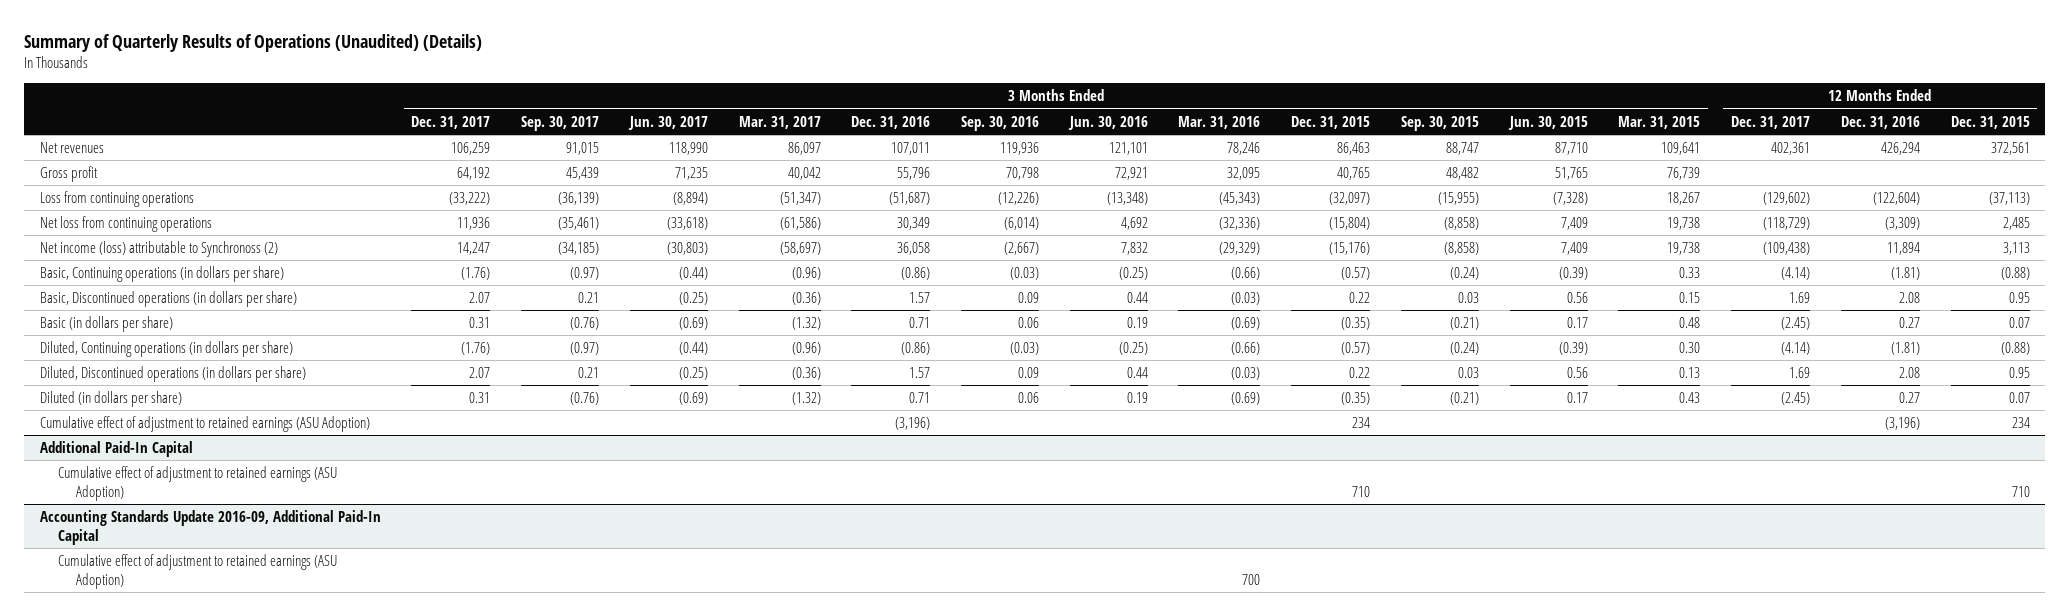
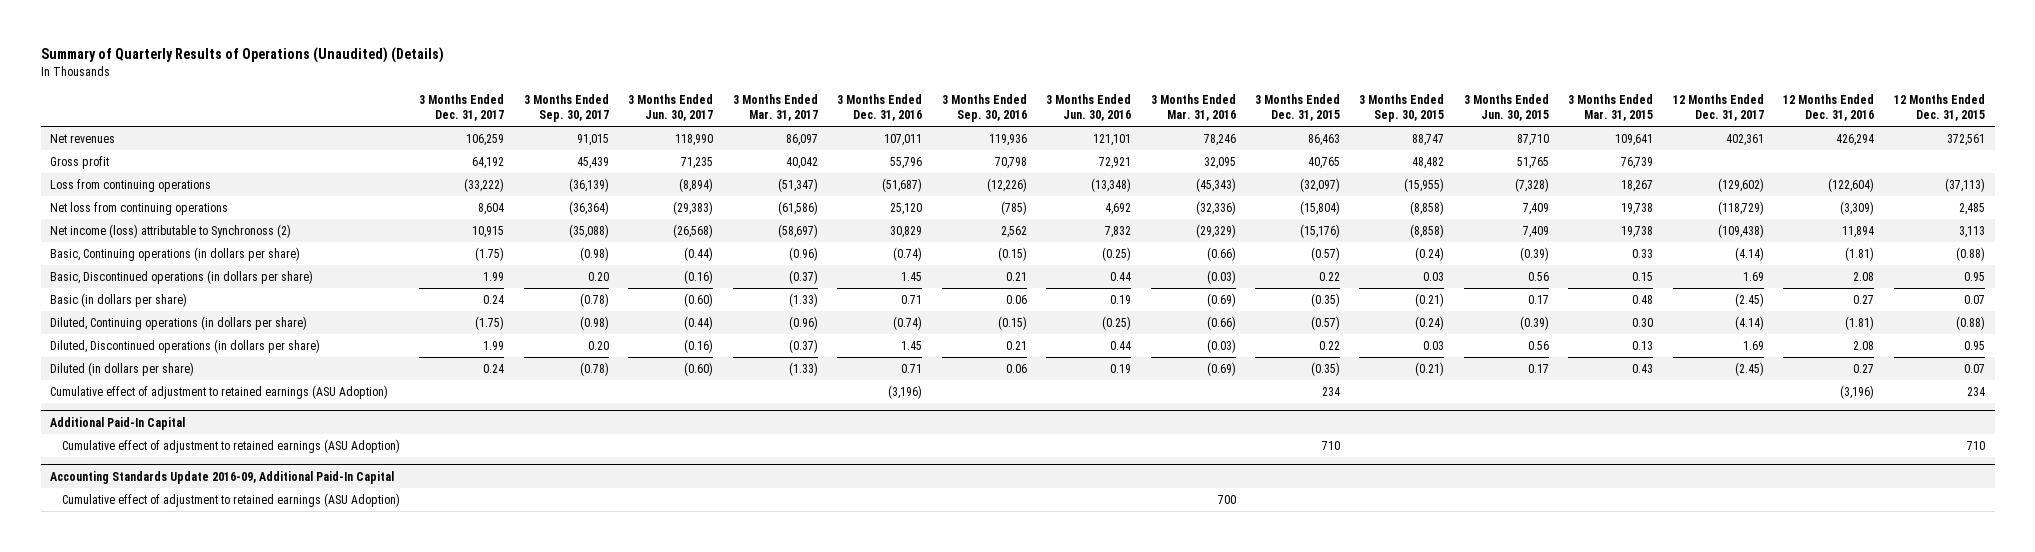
[457,217,491,231] 11,936 -> [478,203,505,216] 8,604
[558,217,600,231] (35,461) -> [568,201,609,216] (36,364)
[666,217,708,231] (33,618) -> [673,201,714,216] (29,383)
[897,217,931,231] 30,349 -> [890,203,923,216] 25,120
[1004,217,1040,231] (6,014) -> [1000,201,1027,216] (785)
[457,242,491,256] 14,247 -> [472,226,505,239] 10,915
[558,242,600,256] (34,185) -> [568,224,609,239] (35,088)
[666,242,708,256] (30,803) -> [673,224,714,239] (26,568)
[897,242,931,256] 36,058 -> [890,226,923,239] 30,829
[1004,242,1040,256] (2,667) -> [1000,226,1027,239] 2,562
[461,267,491,281] (1.76) -> [475,247,505,262] (1.75)
[570,267,600,281] (0.97) -> [579,247,609,262] (0.98)
[901,267,931,281] (0.86) -> [893,247,923,262] (0.74)
[1010,267,1040,281] (0.03) -> [997,247,1027,262] (0.15)
[469,292,491,304] 2.07 -> [483,272,505,282] 1.99
[578,292,600,304] 0.21 -> [587,272,609,282] 0.20
[678,292,708,306] (0.25) -> [684,270,714,285] (0.16)
[791,292,821,306] (0.36) -> [788,270,818,285] (0.37)
[909,292,931,304] 1.57 -> [901,272,923,282] 1.45
[1018,292,1040,304] 0.09 -> [1005,272,1027,282] 0.21
[469,317,491,329] 0.31 -> [483,295,505,305] 0.24
[570,317,600,331] (0.76) -> [579,293,609,308] (0.78)
[678,317,708,331] (0.69) -> [684,293,714,308] (0.60)
[791,317,821,331] (1.32) -> [788,293,818,308] (1.33)
[461,342,491,356] (1.76) -> [475,316,505,331] (1.75)
[570,342,600,356] (0.97) -> [579,316,609,331] (0.98)
[901,342,931,356] (0.86) -> [893,316,923,331] (0.74)
[1010,342,1040,356] (0.03) -> [997,316,1027,331] (0.15)
[469,367,491,379] 2.07 -> [483,341,505,351] 1.99
[578,367,600,379] 0.21 -> [587,341,609,351] 0.20
[678,367,708,381] (0.25) -> [684,339,714,354] (0.16)
[791,367,821,381] (0.36) -> [788,339,818,354] (0.37)
[909,367,931,379] 1.57 -> [901,341,923,351] 1.45
[1018,367,1040,379] 0.09 -> [1005,341,1027,351] 0.21
[469,392,491,404] 0.31 -> [483,364,505,374] 0.24
[570,392,600,406] (0.76) -> [579,362,609,377] (0.78)
[678,392,708,406] (0.69) -> [684,362,714,377] (0.60)
[791,392,821,406] (1.32) -> [788,362,818,377] (1.33)

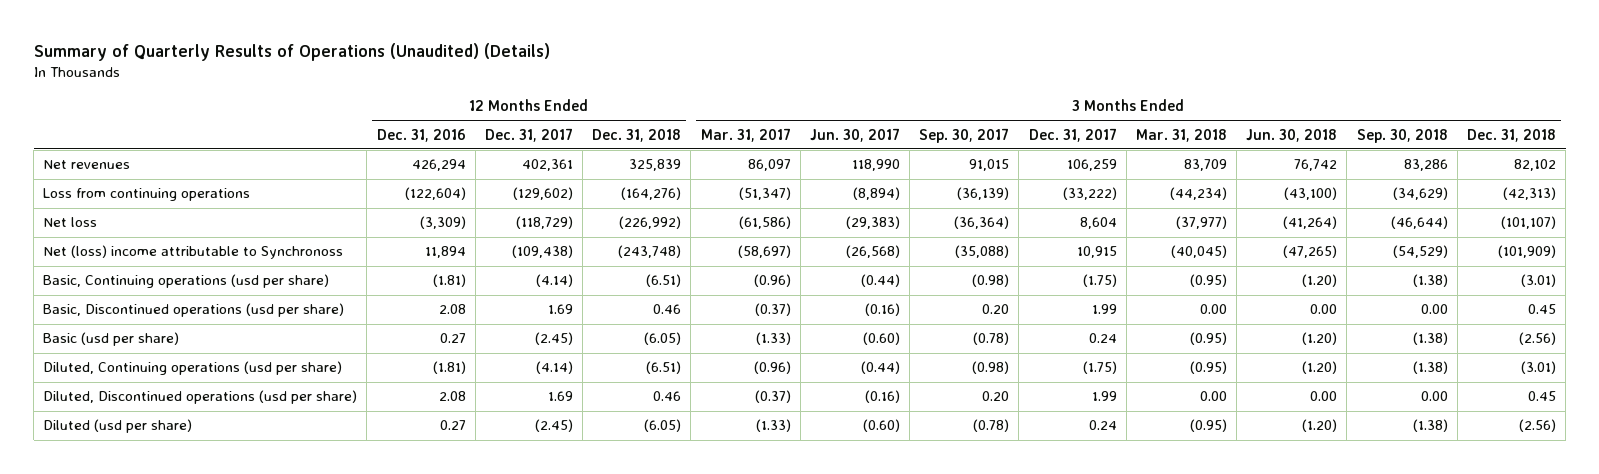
[837,93,923,122] 3 Months Ended Dec. 31, 2016 -> none
[941,93,1027,123] 3 Months Ended Sep. 30, 2016 -> none
[1046,93,1132,122] 3 Months Ended Jun. 30, 2016 -> none
[1150,93,1236,122] 3 Months Ended Mar. 31, 2016 -> none
[1254,93,1340,122] 3 Months Ended Dec. 31, 2015 -> none
[1359,93,1445,123] 3 Months Ended Sep. 30, 2015 -> none
[1463,93,1549,122] 3 Months Ended Jun. 30, 2015 -> none
[1568,93,1654,122] 3 Months Ended Mar. 31, 2015 -> none
[1893,93,1985,122] 12 Months Ended Dec. 31, 2015 -> none
none -> [592,128,682,142] Dec. 31, 2018
none -> [1135,128,1227,142] Mar. 31, 2018
none -> [1246,128,1338,142] Jun. 30, 2018
none -> [1356,128,1448,143] Sep. 30, 2018
none -> [1466,128,1556,142] Dec. 31, 2018
[50,156,110,170] Gross profit -> none
[50,385,389,400] Cumulative effect of adjustment to retained earnings (ASU Adoption) -> none
[50,416,186,430] Additional Paid-In Capital -> none
[61,439,400,454] Cumulative effect of adjustment to retained earnings (ASU Adoption) -> none
[50,470,395,484] Accounting Standards Update 2016-09, Additional Paid-In Capital -> none
[61,493,400,508] Cumulative effect of adjustment to retained earnings (ASU Adoption) -> none
[50,202,229,216] Net loss from continuing operations -> [43,217,98,228] Net loss
[50,224,292,239] Net income (loss) attributable to Synchronoss (2) -> [43,245,344,260] Net (loss) income attributable to Synchronoss
[50,247,301,262] Basic, Continuing operations (in dollars per share) -> [43,274,330,289] Basic, Continuing operations (usd per share)
[50,270,314,285] Basic, Discontinued operations (in dollars per share) -> [43,303,345,318] Basic, Discontinued operations (usd per share)
[50,293,188,308] Basic (in dollars per share) -> [43,332,180,347] Basic (usd per share)
[50,316,308,331] Diluted, Continuing operations (in dollars per share) -> [43,361,343,376] Diluted, Continuing operations (usd per share)
[50,339,321,354] Diluted, Discontinued operations (in dollars per share) -> [43,390,358,405] Diluted, Discontinued operations (usd per share)
[50,362,195,377] Diluted (in dollars per share) -> [43,419,193,434] Diluted (usd per share)

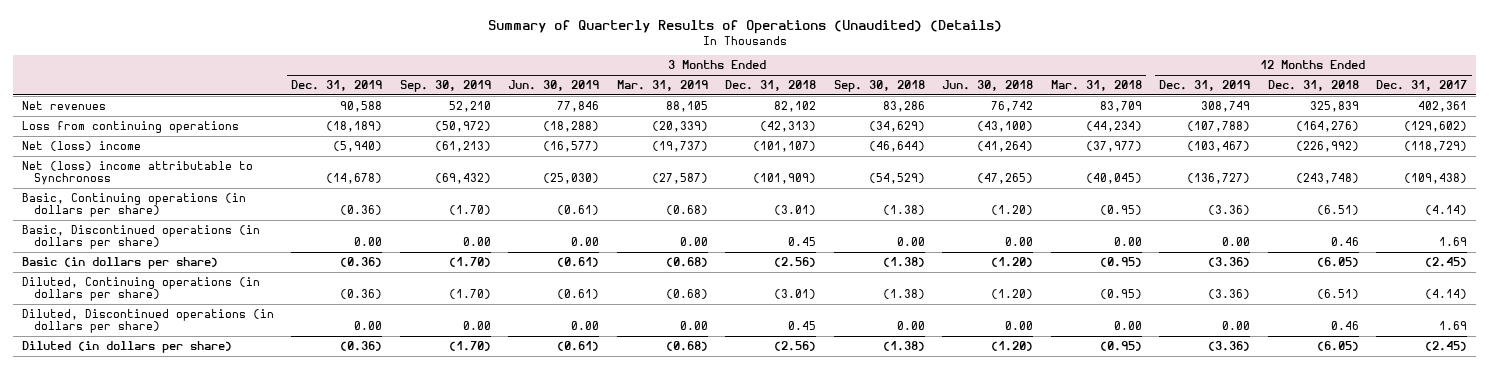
[376,128,466,142] Dec. 31, 2016 -> none
[700,127,791,142] Mar. 31, 2017 -> none
[809,127,900,142] Jun. 30, 2017 -> none
[919,127,1010,143] Sep. 30, 2017 -> none
[1028,127,1117,142] Dec. 31, 2017 -> none
none -> [291,79,383,91] Dec. 31, 2019
none -> [399,79,491,92] Sep. 30, 2019
none -> [508,79,600,91] Jun. 30, 2019
none -> [616,79,708,91] Mar. 31, 2019
none -> [1159,79,1251,91] Dec. 31, 2019
[43,217,98,228] Net loss -> [22,140,142,151] Net (loss) income
[43,274,330,289] Basic, Continuing operations (usd per share) -> [22,192,247,218] Basic, Continuing operations (in dollars per share)
[43,303,345,318] Basic, Discontinued operations (usd per share) -> [22,224,261,250] Basic, Discontinued operations (in dollars per share)
[43,332,180,347] Basic (usd per share) -> [22,256,219,269] Basic (in dollars per share)
[43,361,343,376] Diluted, Continuing operations (usd per share) -> [22,276,261,302] Diluted, Continuing operations (in dollars per share)
[43,390,358,405] Diluted, Discontinued operations (usd per share) -> [22,308,275,334] Diluted, Discontinued operations (in dollars per share)
[43,419,193,434] Diluted (usd per share) -> [22,340,233,353] Diluted (in dollars per share)

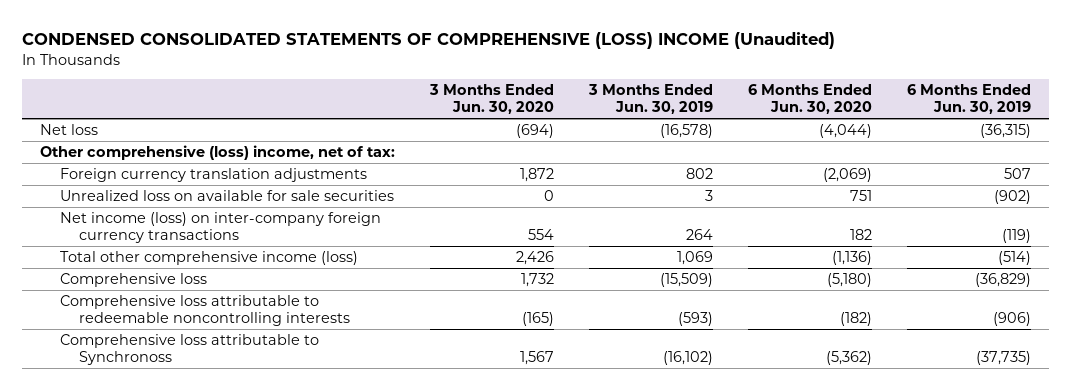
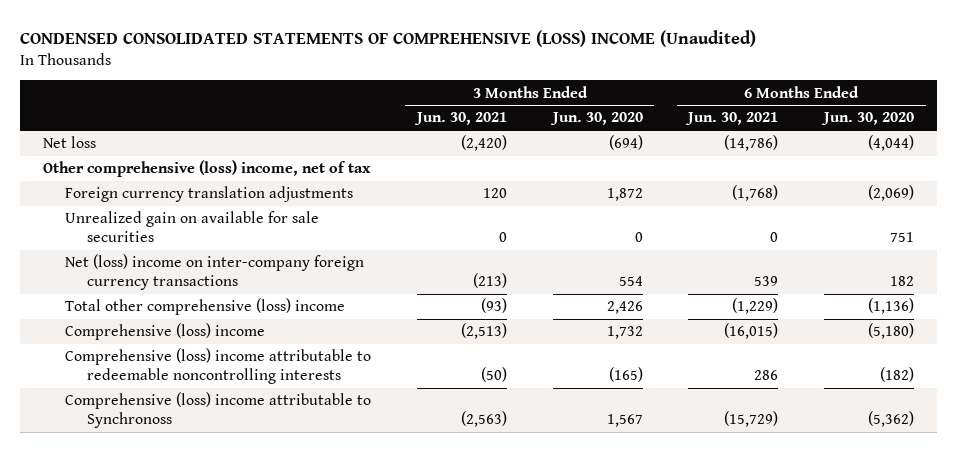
[588,83,714,115] 3 Months Ended Jun. 30, 2019 -> none
[907,83,1032,115] 6 Months Ended Jun. 30, 2019 -> none
none -> [413,112,507,126] Jun. 30, 2021
none -> [685,112,779,126] Jun. 30, 2021
[39,144,395,160] Other comprehensive (loss) income, net of tax: -> [43,160,372,178] Other comprehensive (loss) income, net of tax
[59,189,394,201] Unrealized loss on available for sale securities -> [65,211,320,243] Unrealized gain on available for sale securities
[59,211,381,244] Net income (loss) on inter-company foreign currency transactions -> [65,254,365,291] Net (loss) income on inter-company foreign currency transactions
[59,250,358,265] Total other comprehensive income (loss) -> [65,298,346,316] Total other comprehensive (loss) income
[59,272,207,287] Comprehensive loss -> [65,323,266,341] Comprehensive (loss) income
[59,294,351,327] Comprehensive loss attributable to redeemable noncontrolling interests -> [65,348,372,385] Comprehensive (loss) income attributable to redeemable noncontrolling interests
[59,333,319,366] Comprehensive loss attributable to Synchronoss -> [65,392,372,429] Comprehensive (loss) income attributable to Synchronoss

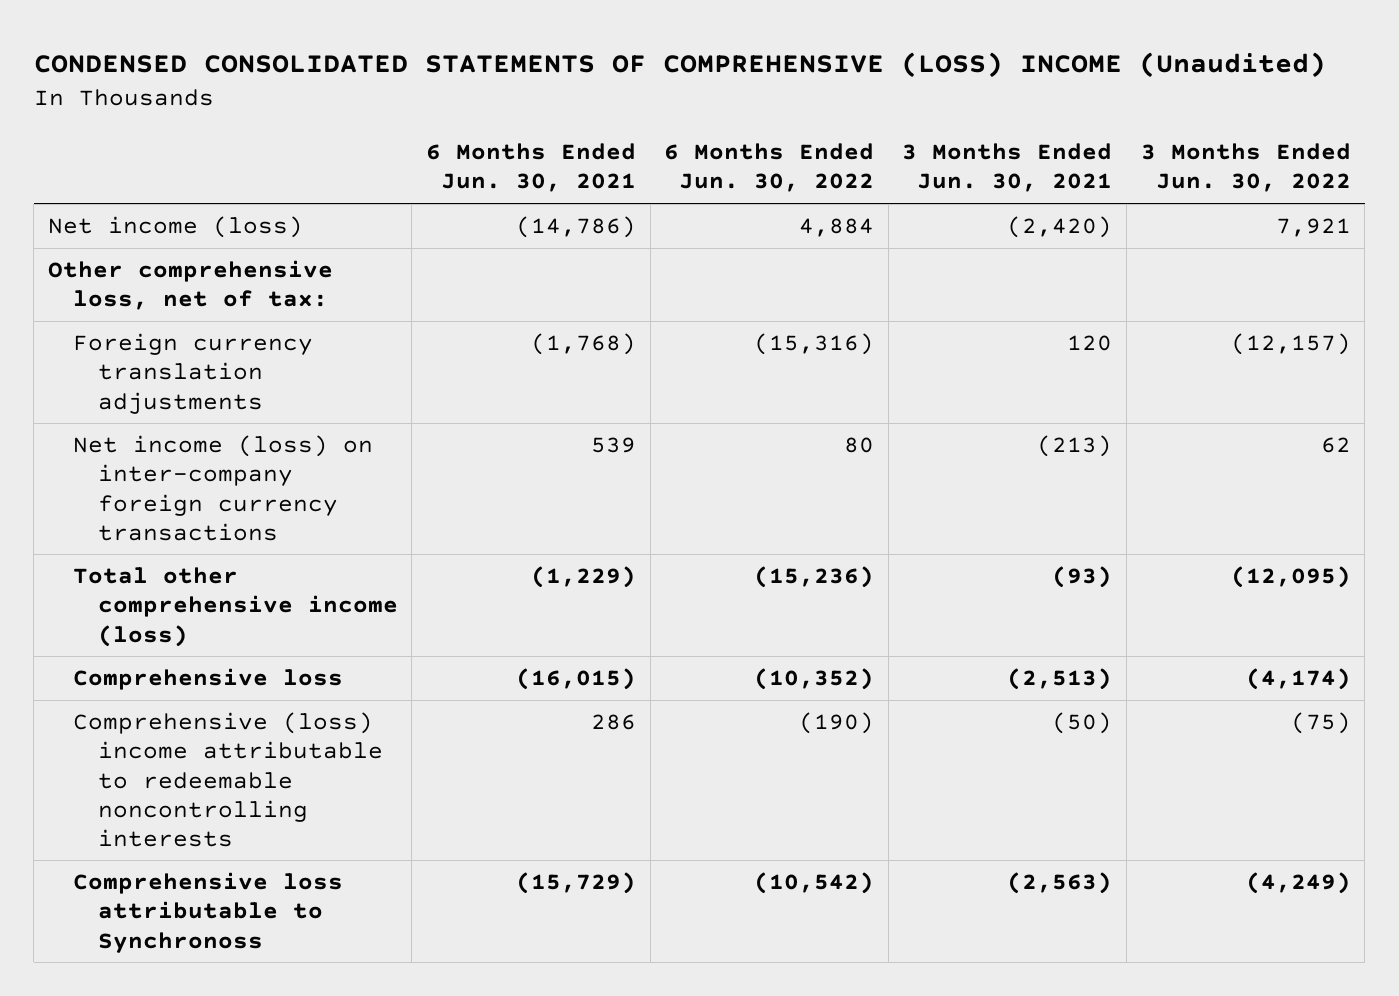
[549,112,643,126] Jun. 30, 2020 -> none
[821,112,915,126] Jun. 30, 2020 -> none
none -> [664,143,875,193] 6 Months Ended Jun. 30, 2022
none -> [1140,143,1351,193] 3 Months Ended Jun. 30, 2022
[43,136,97,149] Net loss -> [47,216,303,239] Net income (loss)
[43,160,372,178] Other comprehensive (loss) income, net of tax -> [47,260,333,311] Other comprehensive loss, net of tax:
[65,211,320,243] Unrealized gain on available for sale securities -> none
[65,254,365,291] Net (loss) income on inter-company foreign currency transactions -> [72,435,373,541] Net income (loss) on inter-company foreign currency transactions
[65,298,346,316] Total other comprehensive (loss) income -> [72,567,398,647] Total other comprehensive income (loss)
[65,323,266,341] Comprehensive (loss) income -> [72,668,343,691] Comprehensive loss
[65,392,372,429] Comprehensive (loss) income attributable to Synchronoss -> [72,872,343,953] Comprehensive loss attributable to Synchronoss

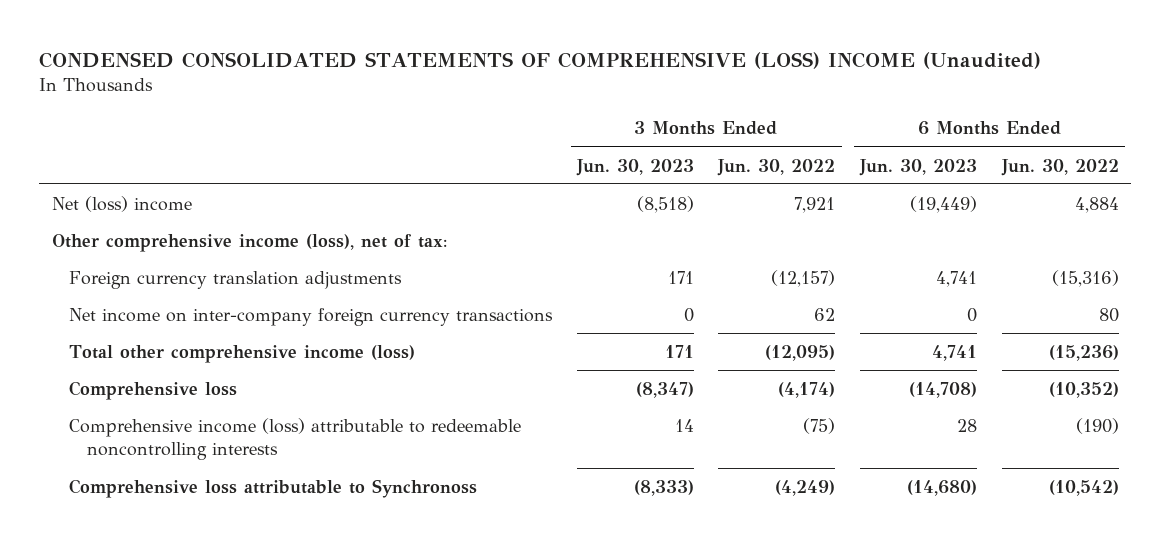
[425,143,636,193] 6 Months Ended Jun. 30, 2021 -> none
[902,143,1113,193] 3 Months Ended Jun. 30, 2021 -> none
none -> [575,158,694,176] Jun. 30, 2023
none -> [859,158,978,176] Jun. 30, 2023
[47,216,303,239] Net income (loss) -> [51,195,192,212] Net (loss) income
[47,260,333,311] Other comprehensive loss, net of tax: -> [51,233,447,252] Other comprehensive income (loss), net of tax:
[72,435,373,541] Net income (loss) on inter-company foreign currency transactions -> [69,307,554,326] Net income on inter-company foreign currency transactions
[72,712,383,847] Comprehensive (loss) income attributable to redeemable noncontrolling interests -> [69,417,522,461] Comprehensive income (loss) attributable to redeemable noncontrolling interests

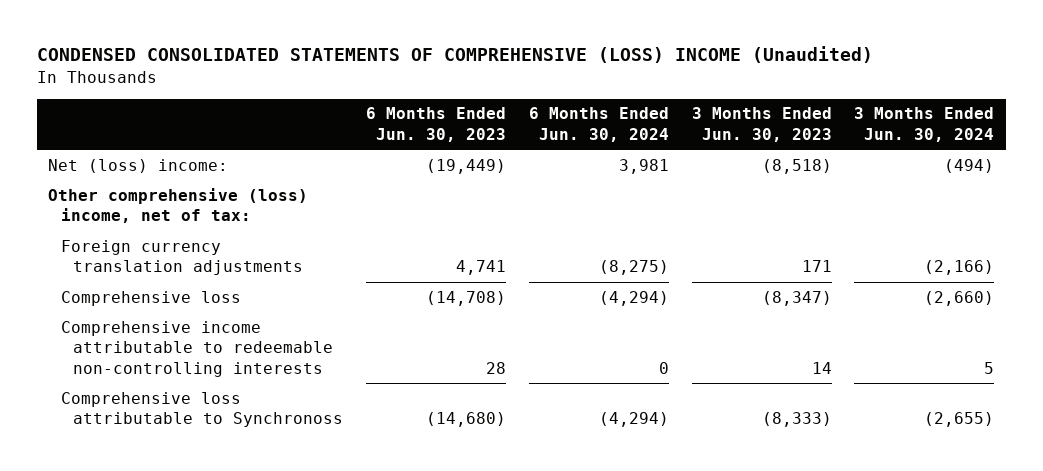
[717,158,836,176] Jun. 30, 2022 -> none
[1000,158,1119,176] Jun. 30, 2022 -> none
none -> [528,107,669,143] 6 Months Ended Jun. 30, 2024
none -> [854,107,995,143] 3 Months Ended Jun. 30, 2024
[51,195,192,212] Net (loss) income -> [48,158,229,173] Net (loss) income:
[51,233,447,252] Other comprehensive income (loss), net of tax: -> [48,187,309,224] Other comprehensive (loss) income, net of tax:
[69,307,554,326] Net income on inter-company foreign currency transactions -> none
[69,344,416,363] Total other comprehensive income (loss) -> none
[69,417,522,461] Comprehensive income (loss) attributable to redeemable noncontrolling interests -> [60,320,334,377] Comprehensive income attributable to redeemable non-controlling interests

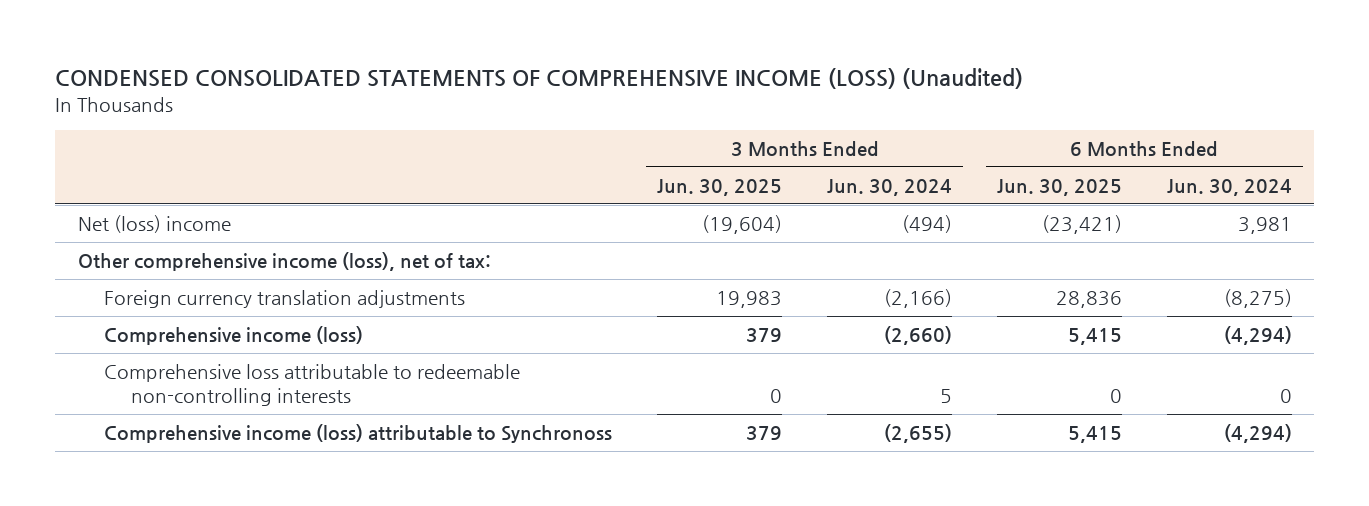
[36,46,873,64] CONDENSED CONSOLIDATED STATEMENTS OF COMPREHENSIVE (LOSS) INCOME (Unaudited) -> [55,68,1024,90] CONDENSED CONSOLIDATED STATEMENTS OF COMPREHENSIVE INCOME (LOSS) (Unaudited)
[365,107,506,143] 6 Months Ended Jun. 30, 2023 -> none
[691,107,832,143] 3 Months Ended Jun. 30, 2023 -> none
none -> [657,179,783,197] Jun. 30, 2025
none -> [996,179,1122,197] Jun. 30, 2025
[48,158,229,173] Net (loss) income: -> [77,215,231,234] Net (loss) income
[48,187,309,224] Other comprehensive (loss) income, net of tax: -> [77,252,491,272] Other comprehensive income (loss), net of tax:
[60,290,241,306] Comprehensive loss -> [104,326,364,346] Comprehensive income (loss)
[60,320,334,377] Comprehensive income attributable to redeemable non-controlling interests -> [104,364,521,407] Comprehensive loss attributable to redeemable non-controlling interests
[60,391,344,428] Comprehensive loss attributable to Synchronoss -> [104,424,613,444] Comprehensive income (loss) attributable to Synchronoss

